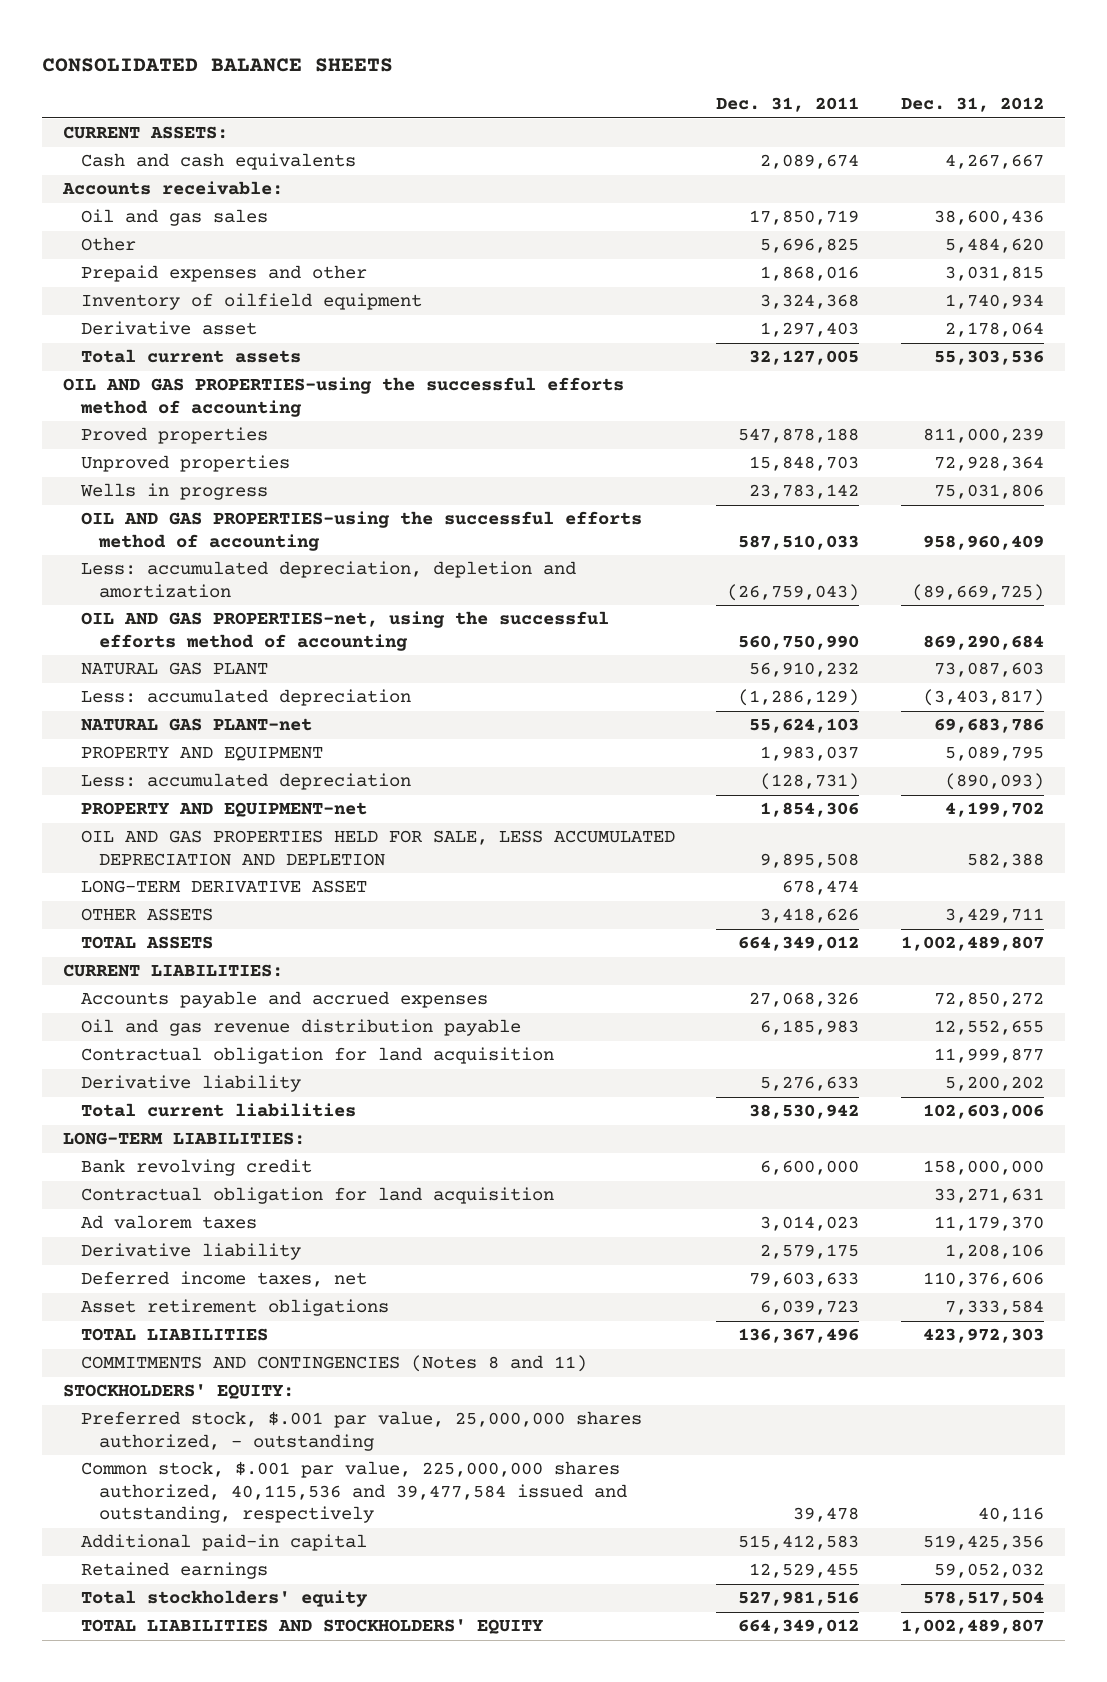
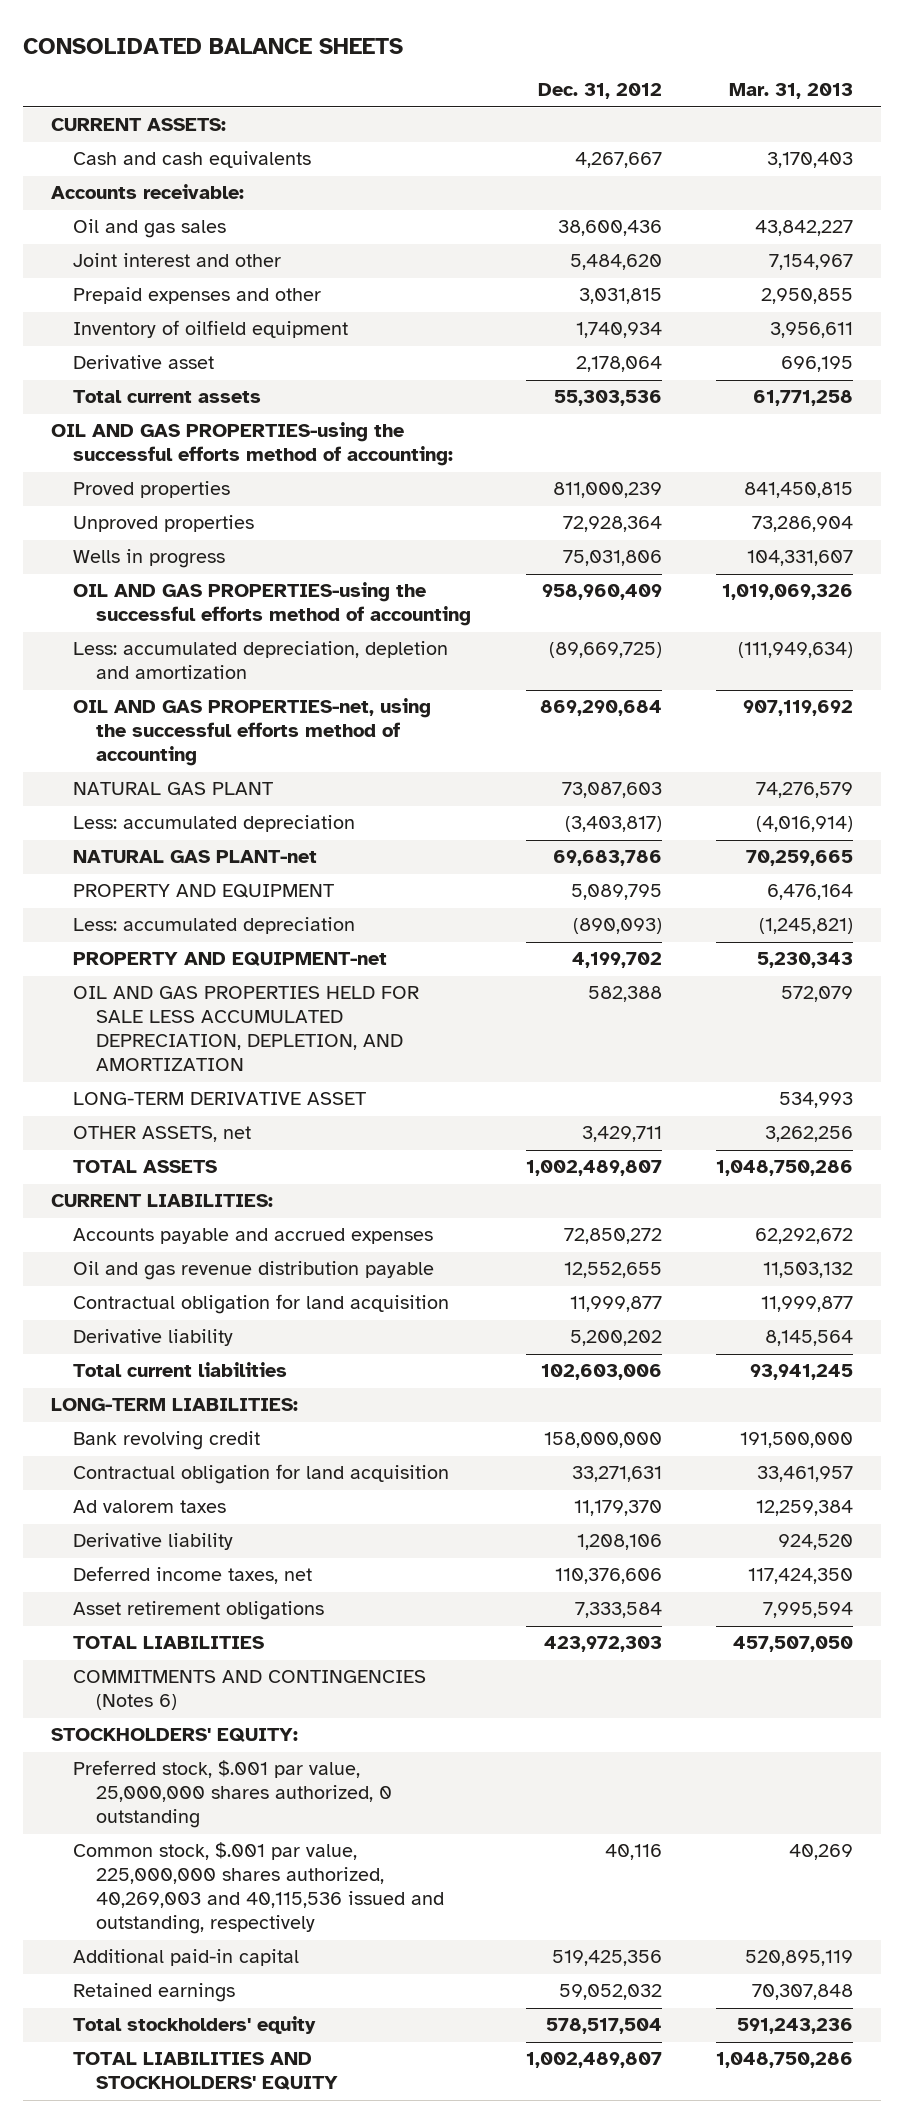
[716,97,860,113] Dec. 31, 2011 -> none
none -> [729,83,854,100] Mar. 31, 2013
[80,237,136,252] Other -> [73,253,282,268] Joint interest and other
[62,377,624,417] OIL AND GAS PROPERTIES-using the successful efforts method of accounting -> [50,422,454,467] OIL AND GAS PROPERTIES-using the successful efforts method of accounting:
[80,830,675,866] OIL AND GAS PROPERTIES HELD FOR SALE, LESS ACCUMULATED DEPRECIATION AND DEPLETION -> [73,986,420,1072] OIL AND GAS PROPERTIES HELD FOR SALE LESS ACCUMULATED DEPRECIATION, DEPLETION, AND AMORTIZATION
[80,908,213,922] OTHER ASSETS -> [73,1126,252,1143] OTHER ASSETS, net
[80,1355,587,1373] COMMITMENTS AND CONTINGENCIES (Notes 8 and 11) -> [73,1670,427,1711] COMMITMENTS AND CONTINGENCIES (Notes 6)
[80,1411,642,1451] Preferred stock, $.001 par value, 25,000,000 shares authorized, - outstanding -> [73,1760,392,1829] Preferred stock, $.001 par value, 25,000,000 shares authorized, 0 outstanding
[80,1461,627,1524] Common stock, $.001 par value, 225,000,000 shares authorized, 40,115,536 and 39,477,584 issued and outstanding, respectively -> [73,1842,444,1935] Common stock, $.001 par value, 225,000,000 shares authorized, 40,269,003 and 40,115,536 issued and outstanding, respectively

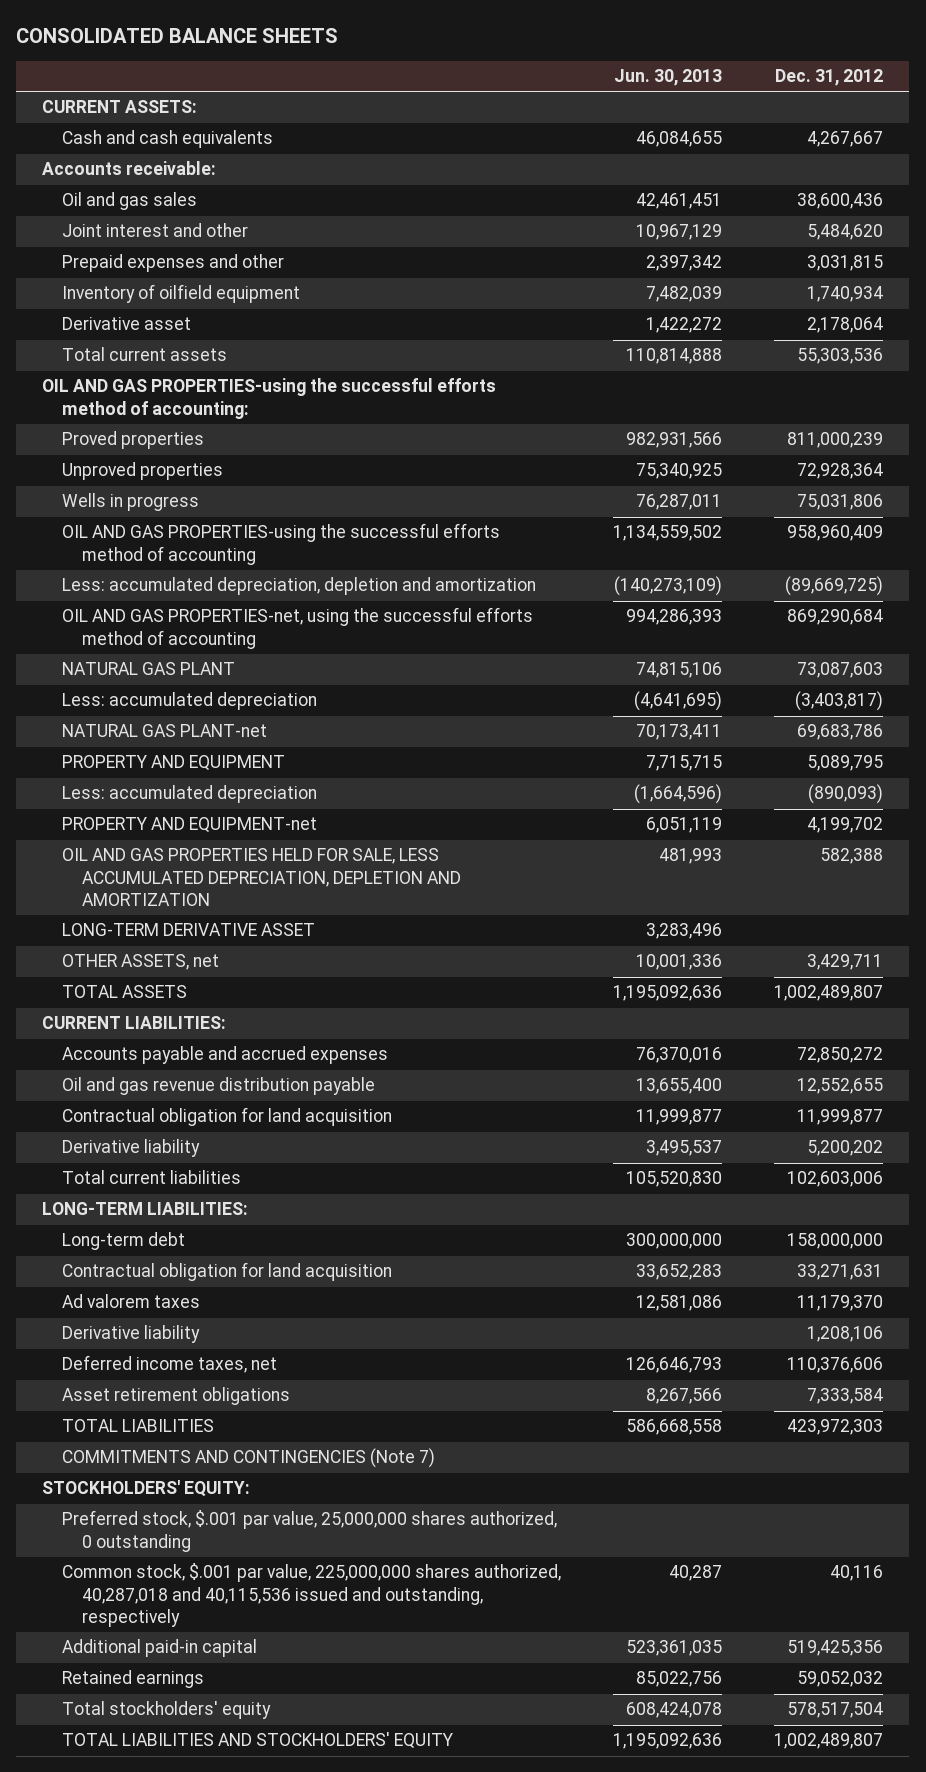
[729,83,854,100] Mar. 31, 2013 -> none
none -> [614,69,723,87] Jun. 30, 2013
[73,986,420,1072] OIL AND GAS PROPERTIES HELD FOR SALE LESS ACCUMULATED DEPRECIATION, DEPLETION, AND AMORTIZATION -> [61,848,461,907] OIL AND GAS PROPERTIES HELD FOR SALE, LESS ACCUMULATED DEPRECIATION, DEPLETION AND AMORTIZATION
[73,1431,261,1451] Bank revolving credit -> [61,1232,185,1251] Long-term debt
[73,1670,427,1711] COMMITMENTS AND CONTINGENCIES (Notes 6) -> [61,1448,435,1469] COMMITMENTS AND CONTINGENCIES (Note 7)
[73,1842,444,1935] Common stock, $.001 par value, 225,000,000 shares authorized, 40,269,003 and 40,115,536 issued and outstanding, respectively -> [61,1563,561,1628] Common stock, $.001 par value, 225,000,000 shares authorized, 40,287,018 and 40,115,536 issued and outstanding, respectively

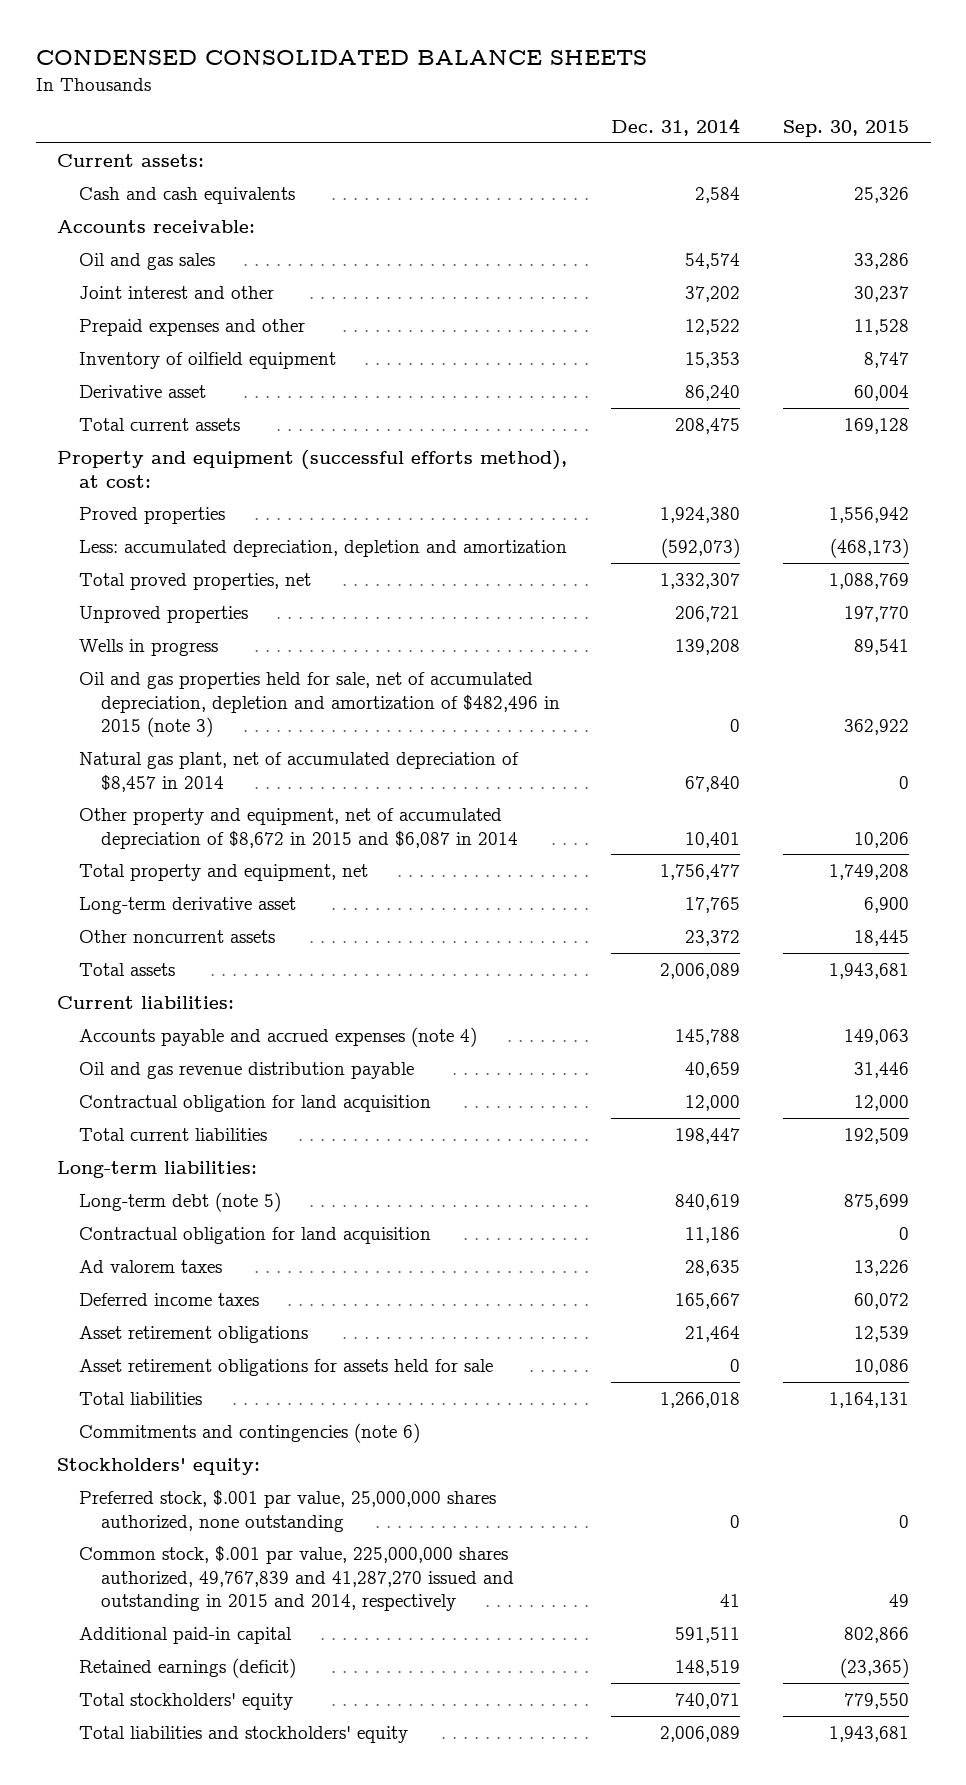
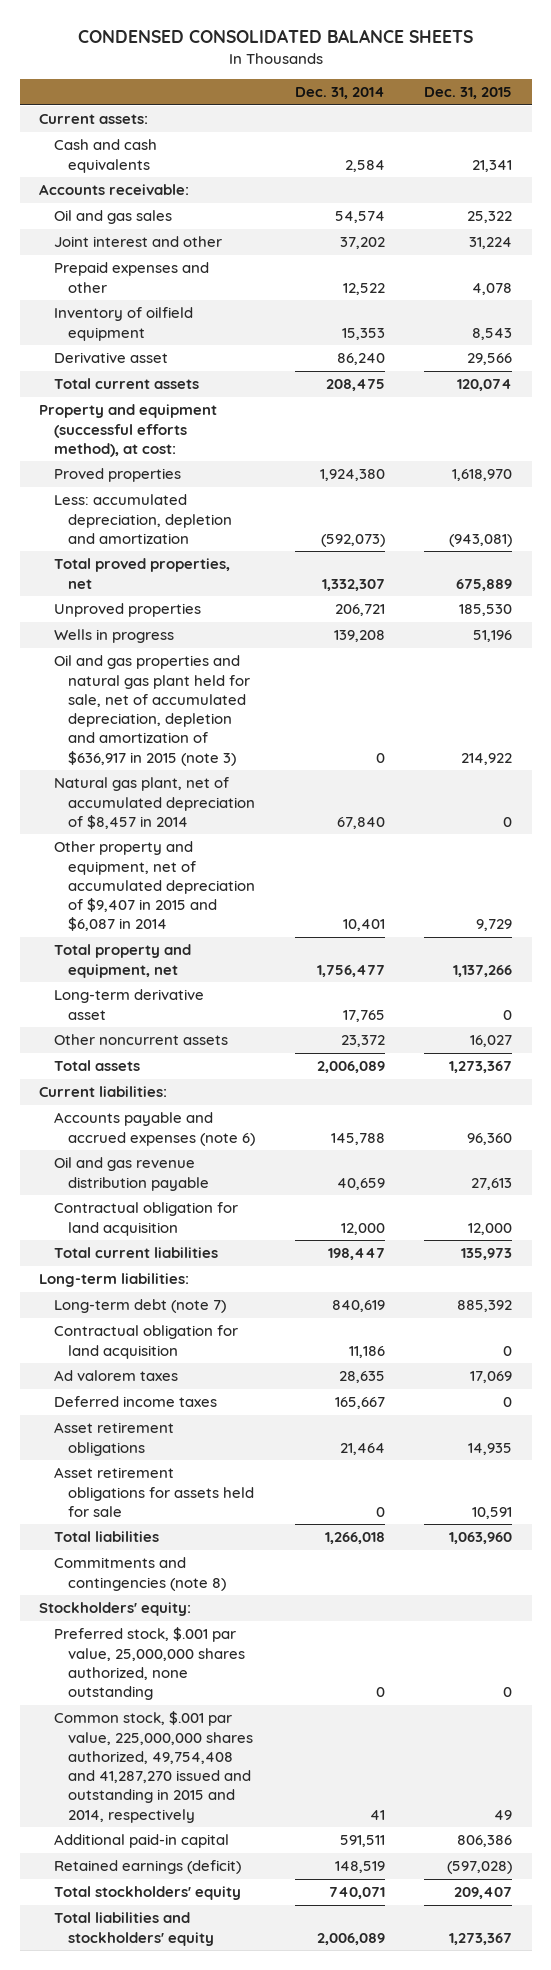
[782,119,909,137] Sep. 30, 2015 -> none
none -> [424,87,513,100] Dec. 31, 2015
[79,671,560,738] Oil and gas properties held for sale, net of accumulated depreciation, depletion and amortization of $482,496 in 2015 (note 3) -> [53,655,251,766] Oil and gas properties and natural gas plant held for sale, net of accumulated depreciation, depletion and amortization of $636,917 in 2015 (note 3)
[79,807,518,849] Other property and equipment, net of accumulated depreciation of $8,672 in 2015 and $6,087 in 2014 -> [53,841,256,932] Other property and equipment, net of accumulated depreciation of $9,407 in 2015 and $6,087 in 2014
[79,1026,478,1047] Accounts payable and accrued expenses (note 4) -> [53,1112,256,1146] Accounts payable and accrued expenses (note 6)
[79,1191,282,1212] Long-term debt (note 5) -> [53,1299,226,1314] Long-term debt (note 7)
[79,1422,421,1443] Commitments and contingencies (note 6) -> [53,1557,227,1591] Commitments and contingencies (note 8)
[79,1545,514,1612] Common stock, $.001 par value, 225,000,000 shares authorized, 49,767,839 and 41,287,270 issued and outstanding in 2015 and 2014, respectively -> [53,1711,254,1823] Common stock, $.001 par value, 225,000,000 shares authorized, 49,754,408 and 41,287,270 issued and outstanding in 2015 and 2014, respectively

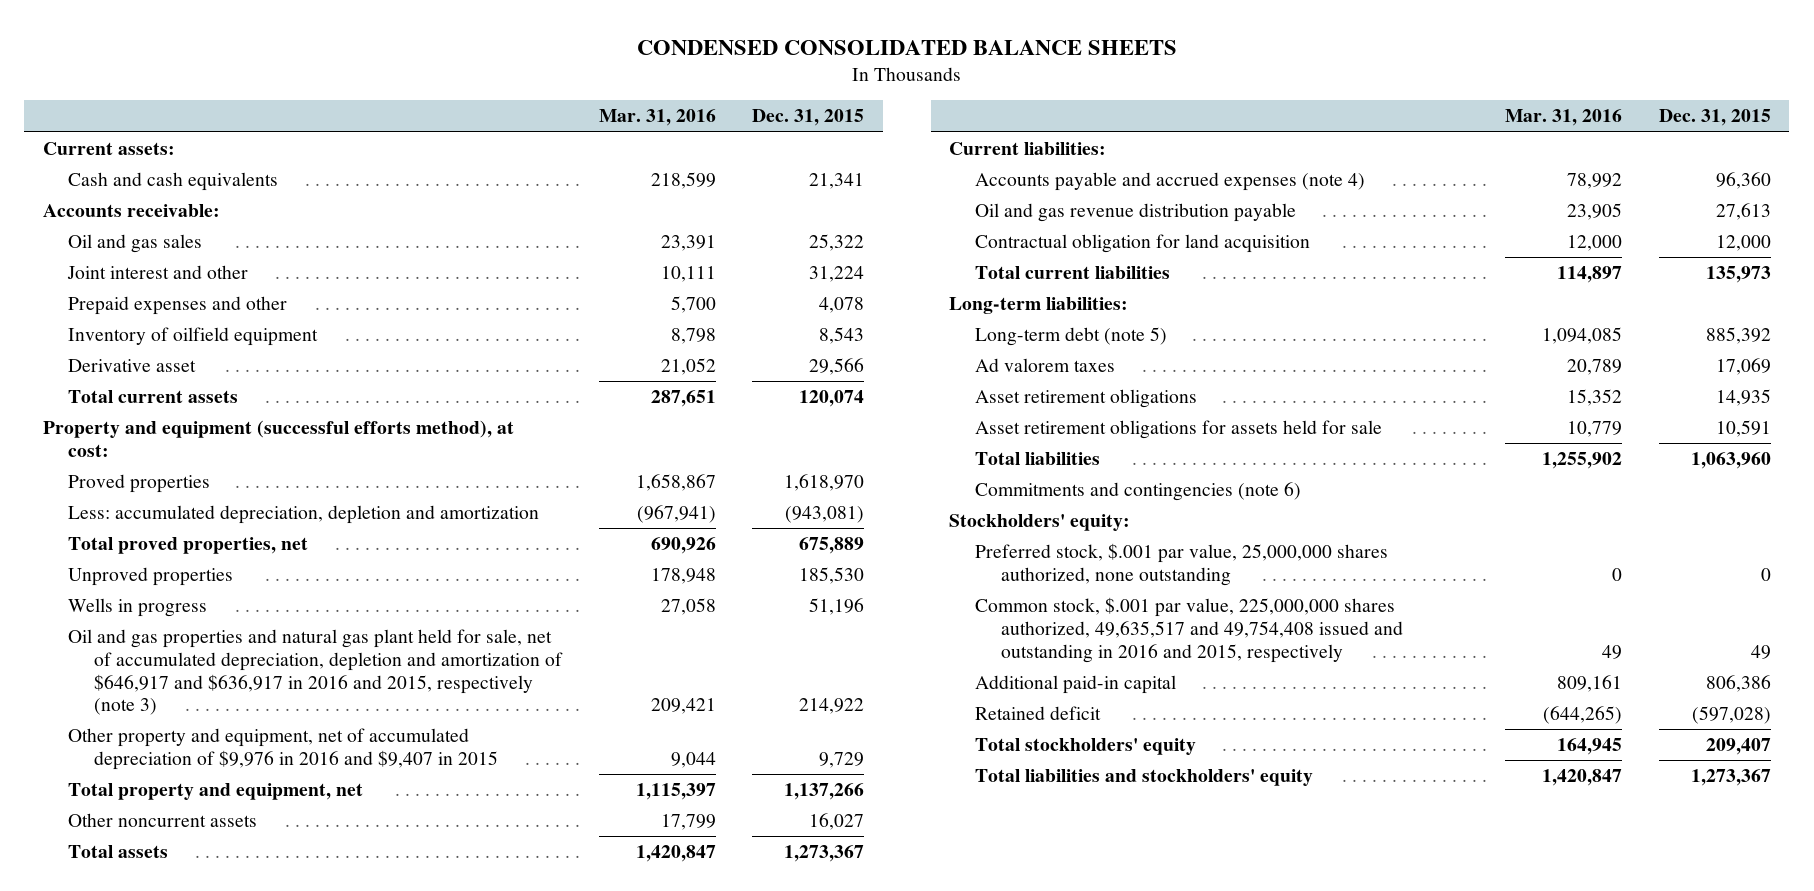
[294,87,385,100] Dec. 31, 2014 -> none
none -> [598,109,716,127] Mar. 31, 2016
[53,777,256,829] Natural gas plant, net of accumulated depreciation of $8,457 in 2014 -> none
[53,655,251,766] Oil and gas properties and natural gas plant held for sale, net of accumulated depreciation, depletion and amortization of $636,917 in 2015 (note 3) -> [68,629,564,716] Oil and gas properties and natural gas plant held for sale, net of accumulated depreciation, depletion and amortization of $646,917 and $636,917 in 2016 and 2015, respectively (note 3)
[53,841,256,932] Other property and equipment, net of accumulated depreciation of $9,407 in 2015 and $6,087 in 2014 -> [68,728,499,770] Other property and equipment, net of accumulated depreciation of $9,976 in 2016 and $9,407 in 2015
[53,989,204,1020] Long-term derivative asset -> none
[53,1112,256,1146] Accounts payable and accrued expenses (note 6) -> [975,172,1366,192] Accounts payable and accrued expenses (note 4)
[53,1325,238,1359] Contractual obligation for land acquisition -> none
[53,1299,226,1314] Long-term debt (note 7) -> [975,327,1168,347] Long-term debt (note 5)
[53,1396,217,1408] Deferred income taxes -> none
[53,1557,227,1591] Commitments and contingencies (note 8) -> [975,482,1302,502] Commitments and contingencies (note 6)
[53,1711,254,1823] Common stock, $.001 par value, 225,000,000 shares authorized, 49,754,408 and 41,287,270 issued and outstanding in 2015 and 2014, respectively -> [975,597,1403,663] Common stock, $.001 par value, 225,000,000 shares authorized, 49,635,517 and 49,754,408 issued and outstanding in 2016 and 2015, respectively
[53,1860,241,1875] Retained earnings (deficit) -> [975,706,1102,721] Retained deficit

